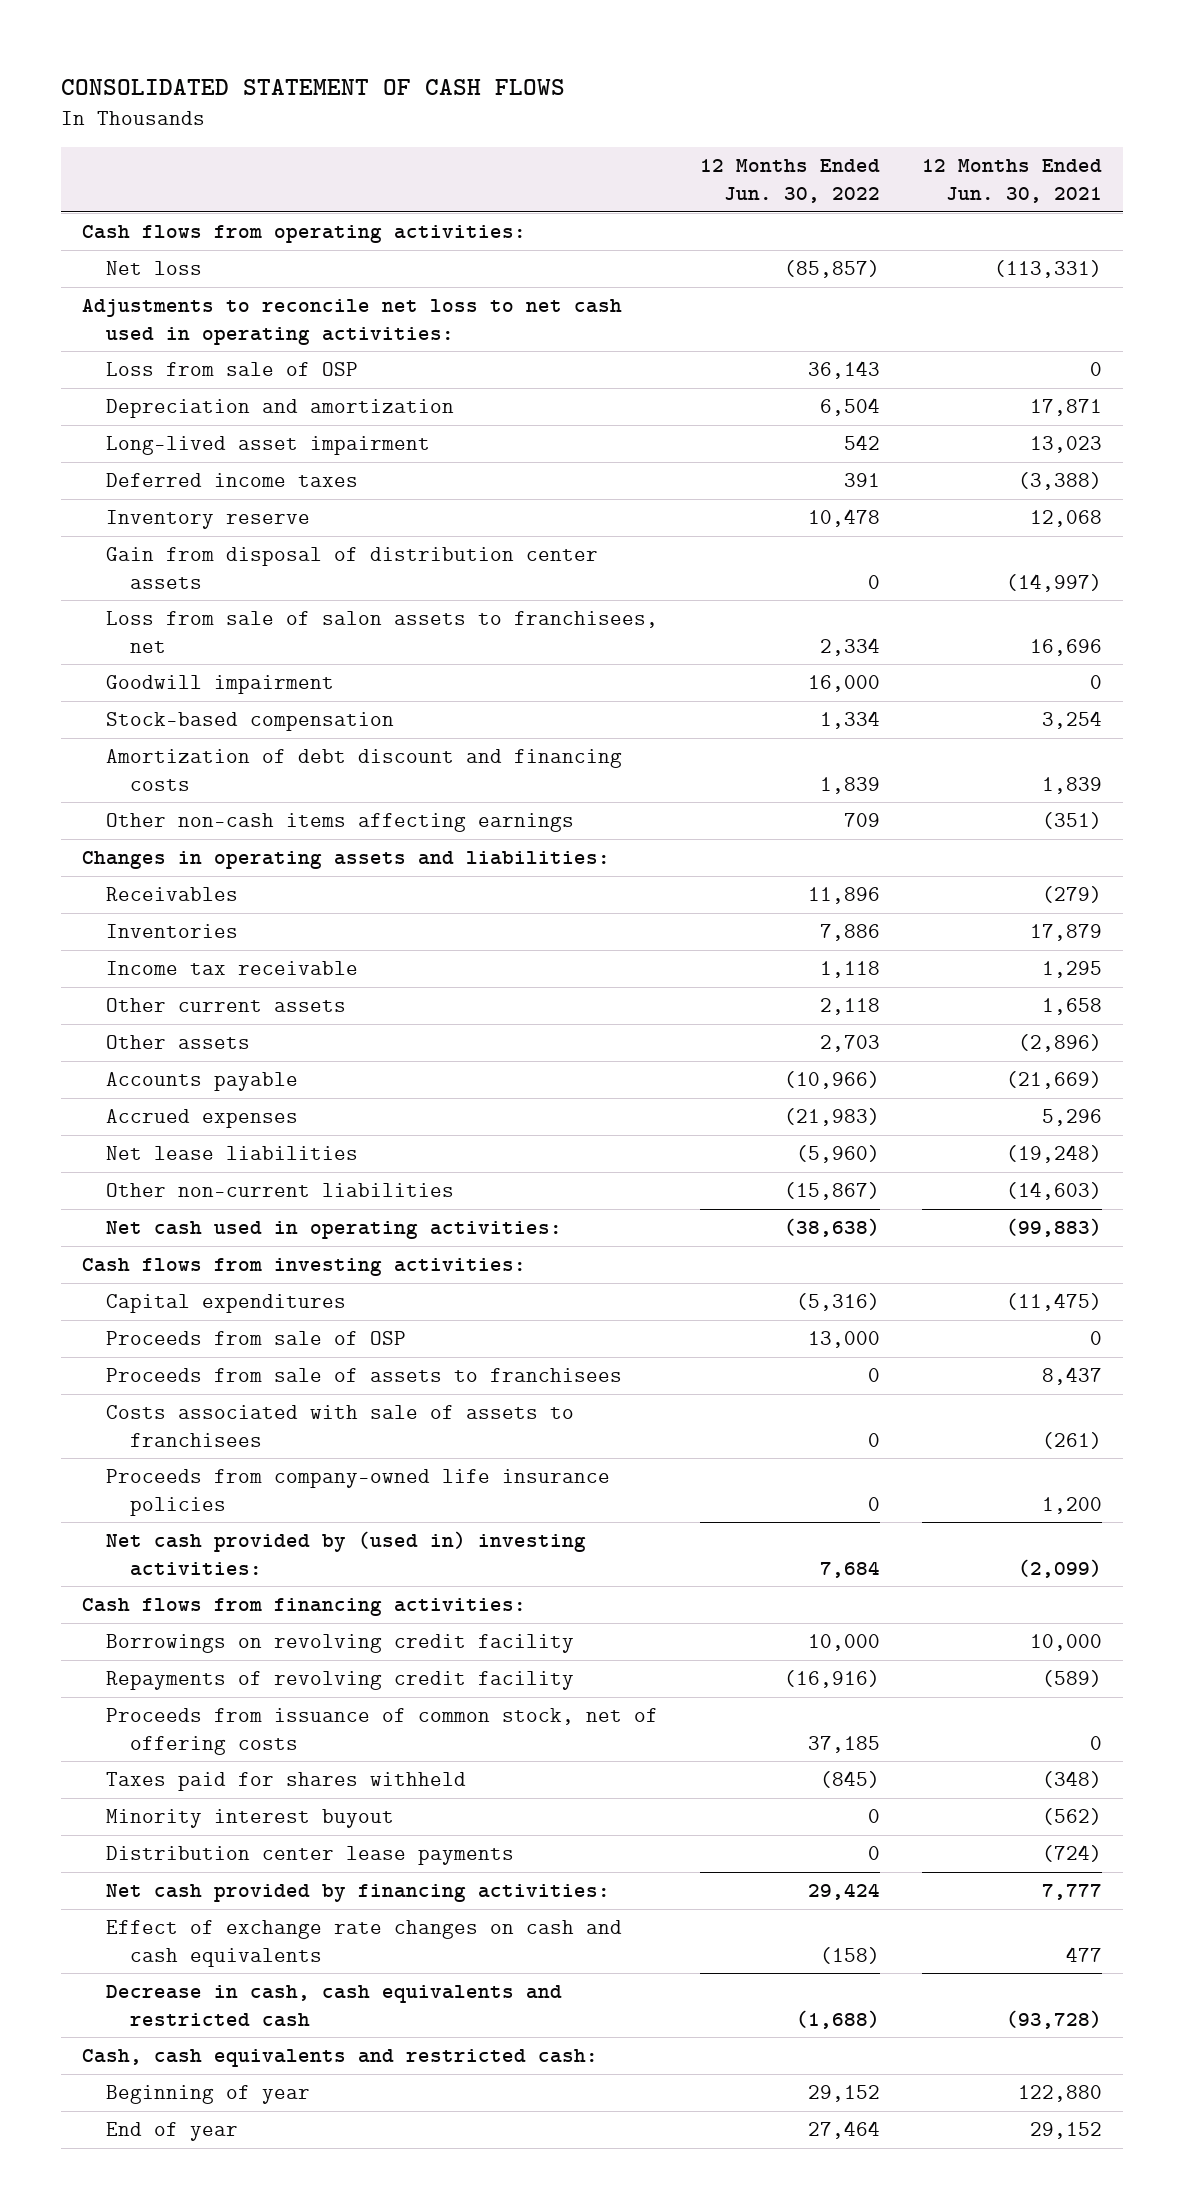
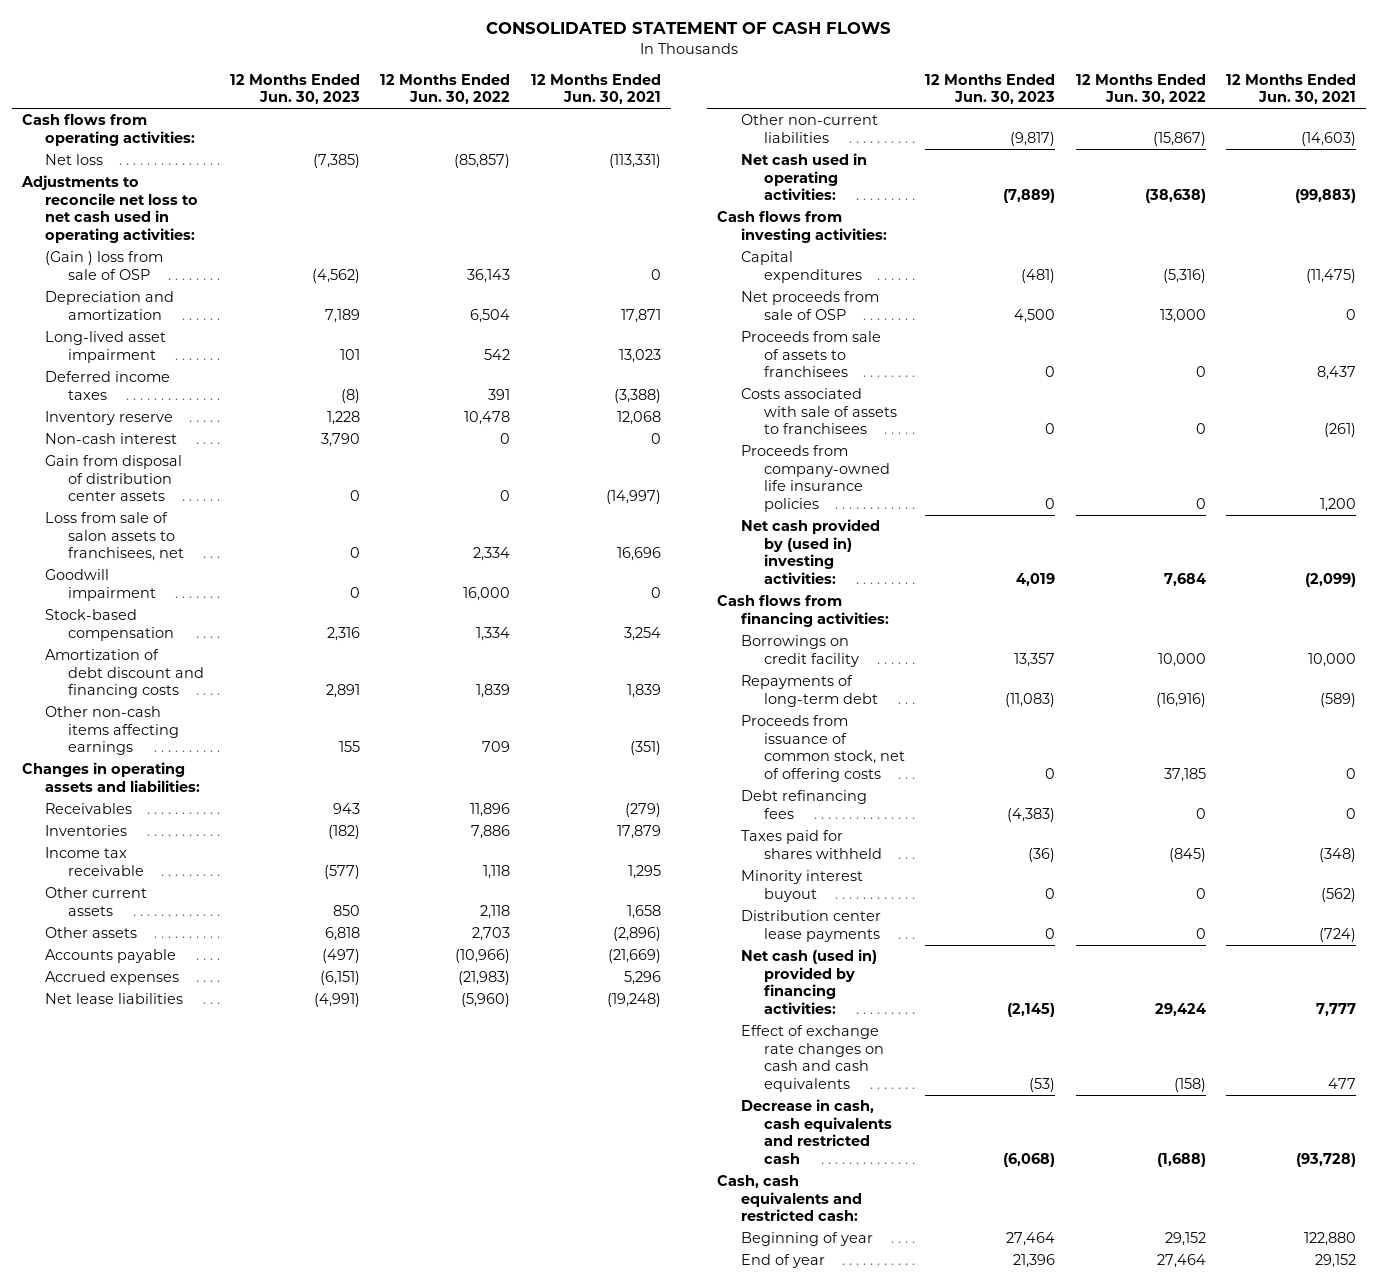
none -> [229,73,360,105] 12 Months Ended Jun. 30, 2023
[106,362,359,377] Loss from sale of OSP -> [45,251,164,280] (Gain ) loss from sale of OSP
none -> [45,433,178,445] Non-cash interest
[106,1331,407,1346] Proceeds from sale of OSP -> [740,291,879,320] Net proceeds from sale of OSP
[106,1634,575,1654] Borrowings on revolving credit facility -> [740,635,859,667] Borrowings on credit facility
[106,1671,575,1691] Repayments of revolving credit facility -> [740,675,878,707] Repayments of long-term debt
none -> [740,790,867,819] Debt refinancing fees
[106,1884,611,1903] Net cash provided by financing activities: -> [740,949,877,1014] Net cash (used in) provided by financing activities:

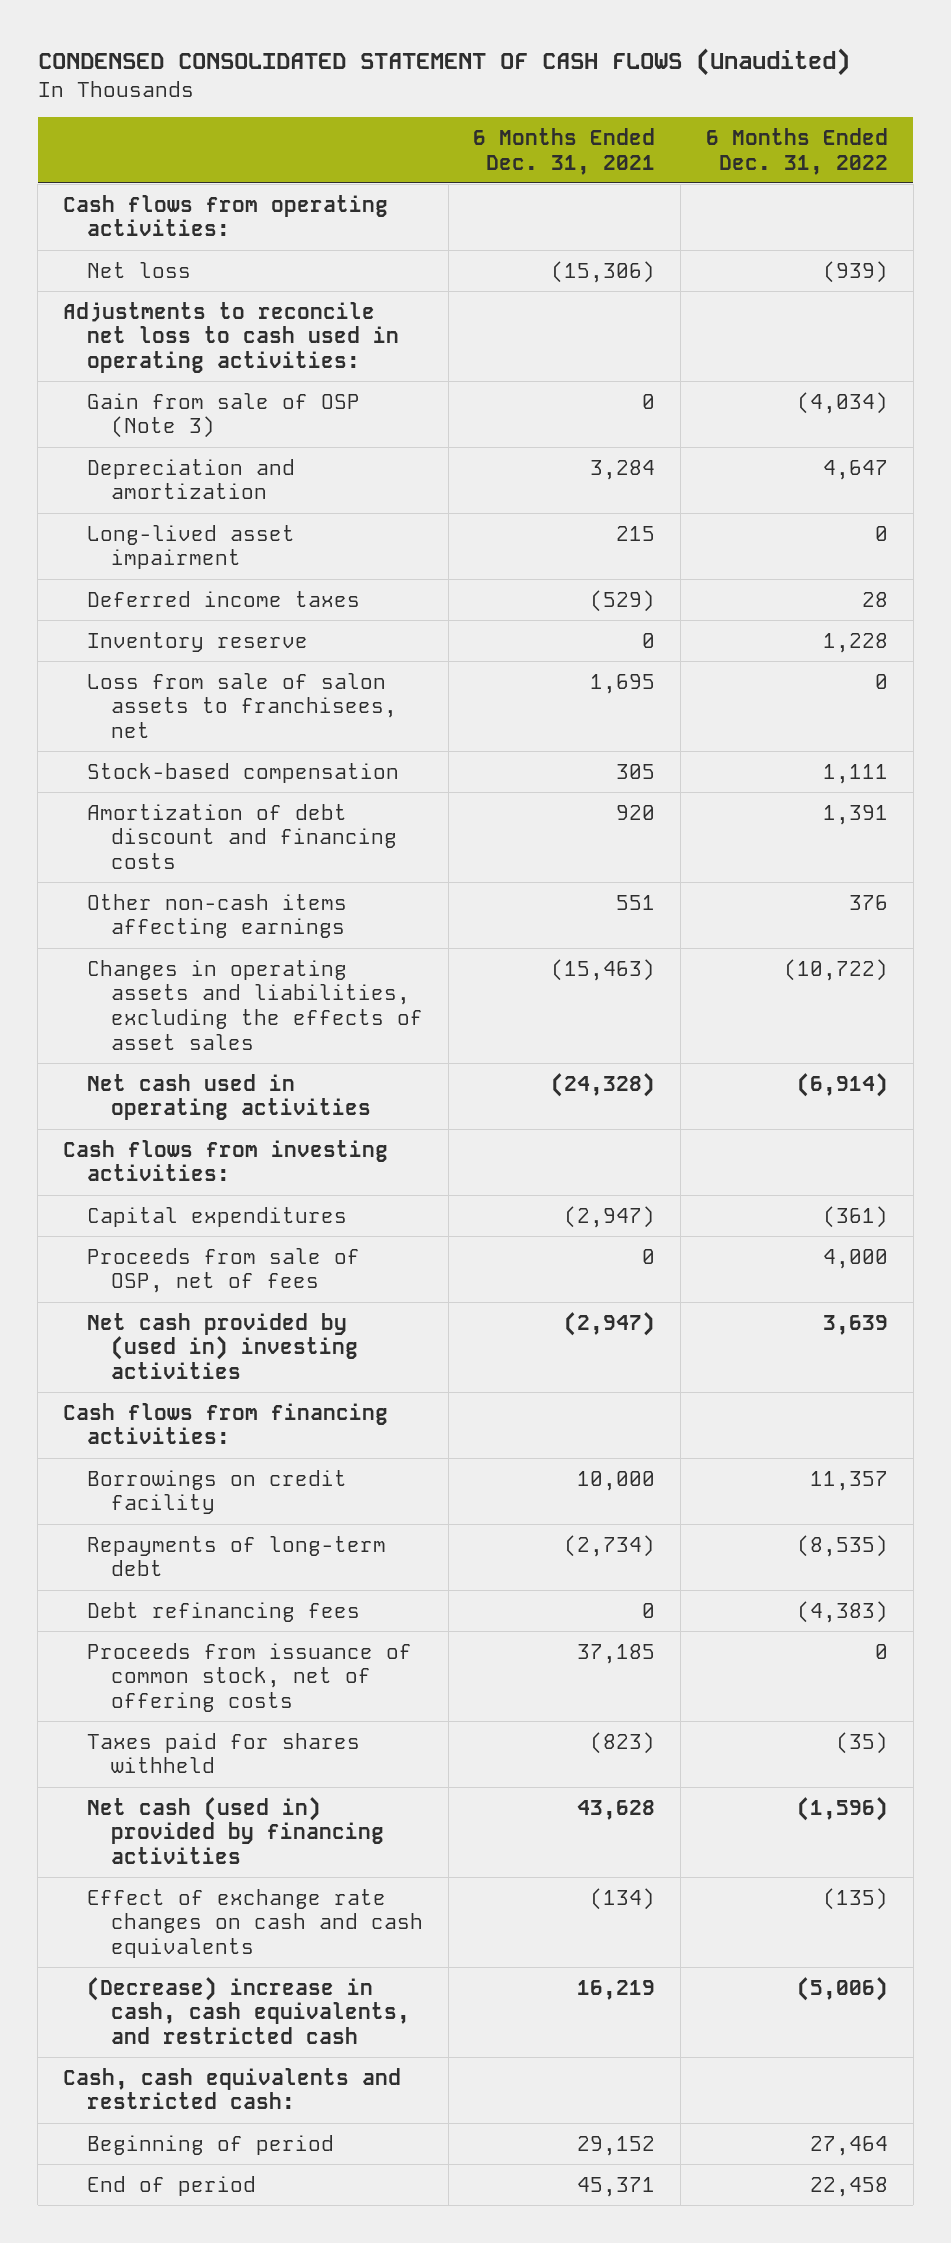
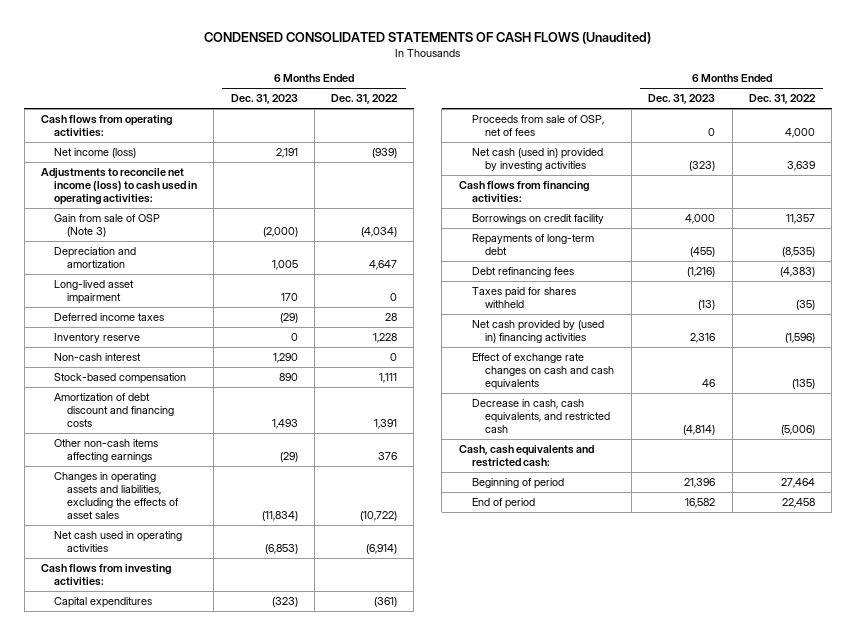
[37,48,850,77] CONDENSED CONSOLIDATED STATEMENT OF CASH FLOWS (Unaudited) -> [203,31,651,44] CONDENSED CONSOLIDATED STATEMENTS OF CASH FLOWS (Unaudited)
[473,127,656,175] 6 Months Ended Dec. 31, 2021 -> none
none -> [230,94,298,105] Dec. 31, 2023
[86,261,191,278] Net loss -> [54,148,137,159] Net income (loss)
[62,301,399,374] Adjustments to reconcile net loss to cash used in operating activities: -> [41,168,198,205] Adjustments to reconcile net income (loss) to cash used in operating activities:
[86,672,397,739] Loss from sale of salon assets to franchisees, net -> none
none -> [54,353,142,362] Non-cash interest
[86,1312,358,1380] Net cash provided by (used in) investing activities -> [471,148,603,172] Net cash (used in) provided by investing activities
[86,1642,412,1713] Proceeds from issuance of common stock, net of offering costs -> none
[86,1796,384,1865] Net cash (used in) provided by financing activities -> [471,320,604,344] Net cash provided by (used in) financing activities
[86,1976,410,2045] (Decrease) increase in cash, cash equivalents, and restricted cash -> [471,399,610,433] Decrease in cash, cash equivalents, and restricted cash

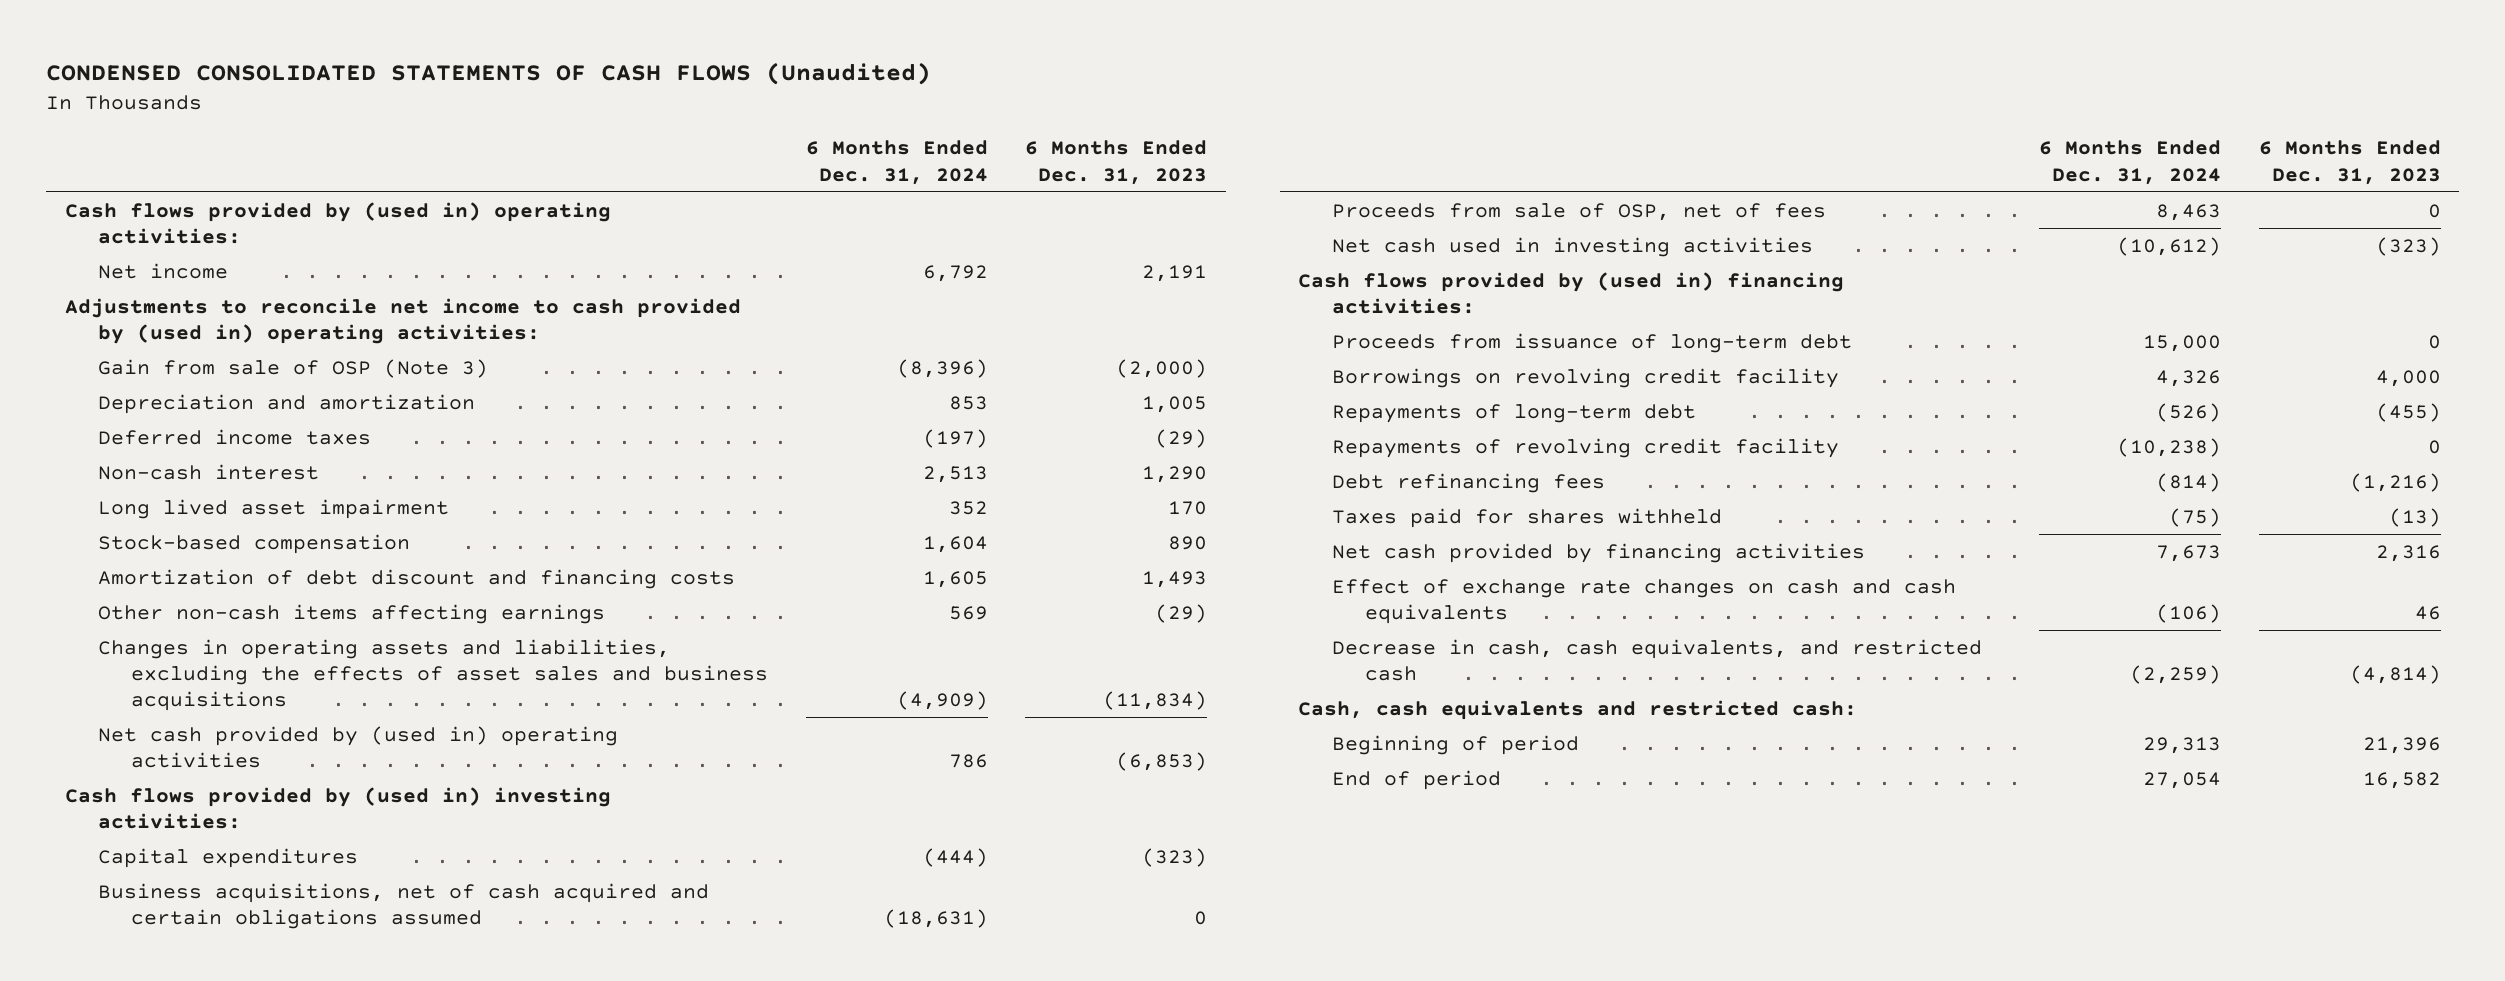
[331,94,399,105] Dec. 31, 2022 -> none
none -> [805,140,988,185] 6 Months Ended Dec. 31, 2024
[41,115,173,138] Cash flows from operating activities: -> [64,201,611,244] Cash flows provided by (used in) operating activities:
[54,148,137,159] Net income (loss) -> [98,262,229,279] Net income
[41,168,198,205] Adjustments to reconcile net income (loss) to cash used in operating activities: -> [64,297,741,344] Adjustments to reconcile net income to cash provided by (used in) operating activities:
[54,280,135,305] Long-lived asset impairment -> none
[54,333,141,344] Inventory reserve -> none
none -> [98,498,450,519] Long lived asset impairment
[54,472,180,519] Changes in operating assets and liabilities, excluding the effects of asset sales -> [98,638,769,712] Changes in operating assets and liabilities, excluding the effects of asset sales and business acquisitions
[54,531,183,553] Net cash used in operating activities -> [98,725,619,768] Net cash provided by (used in) operating activities
[41,564,172,587] Cash flows from investing activities: -> [64,786,611,829] Cash flows provided by (used in) investing activities:
none -> [98,882,710,929] Business acquisitions, net of cash acquired and certain obligations assumed
[471,148,603,172] Net cash (used in) provided by investing activities -> [1331,236,1813,257] Net cash used in investing activities
[458,181,589,204] Cash flows from financing activities: -> [1298,271,1845,314] Cash flows provided by (used in) financing activities:
none -> [1331,332,1852,353] Proceeds from issuance of long-term debt
[471,214,604,225] Borrowings on credit facility -> [1331,367,1839,388] Borrowings on revolving credit facility
none -> [1331,437,1839,458] Repayments of revolving credit facility
[471,320,604,344] Net cash provided by (used in) financing activities -> [1331,542,1865,563] Net cash provided by financing activities

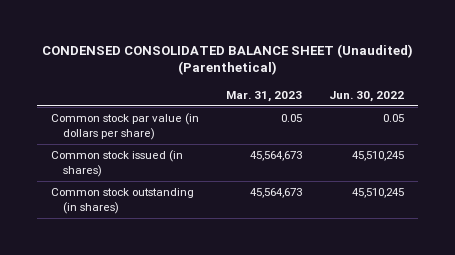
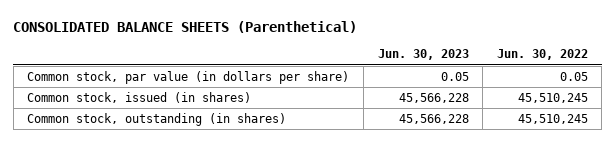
[41,43,413,76] CONDENSED CONSOLIDATED BALANCE SHEET (Unaudited) (Parenthetical) -> [13,20,358,33] CONSOLIDATED BALANCE SHEETS (Parenthetical)
[226,90,303,102] Mar. 31, 2023 -> none
none -> [377,49,469,61] Jun. 30, 2023
[50,113,199,140] Common stock par value (in dollars per share) -> [27,70,350,84] Common stock, par value (in dollars per share)
[50,150,183,177] Common stock issued (in shares) -> [27,91,252,103] Common stock, issued (in shares)
[50,188,194,214] Common stock outstanding (in shares) -> [27,112,287,126] Common stock, outstanding (in shares)

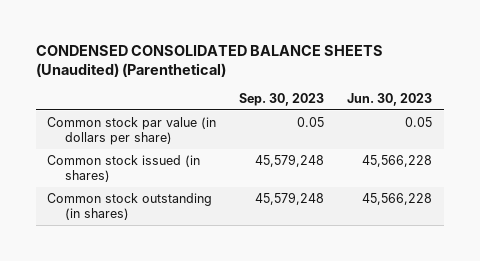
[13,20,358,33] CONSOLIDATED BALANCE SHEETS (Parenthetical) -> [35,44,383,78] CONDENSED CONSOLIDATED BALANCE SHEETS (Unaudited) (Parenthetical)
[496,49,588,61] Jun. 30, 2022 -> none
none -> [239,93,325,107] Sep. 30, 2023
[27,70,350,84] Common stock, par value (in dollars per share) -> [47,116,217,146] Common stock par value (in dollars per share)
[27,91,252,103] Common stock, issued (in shares) -> [47,154,201,183] Common stock issued (in shares)
[27,112,287,126] Common stock, outstanding (in shares) -> [47,192,213,221] Common stock outstanding (in shares)

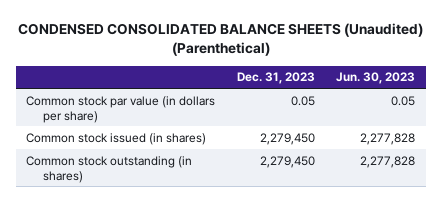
[239,93,325,107] Sep. 30, 2023 -> none
none -> [236,72,315,85] Dec. 31, 2023
[362,154,433,167] 45,566,228 -> [360,132,416,145] 2,277,828
[362,192,433,205] 45,566,228 -> [360,155,416,168] 2,277,828

